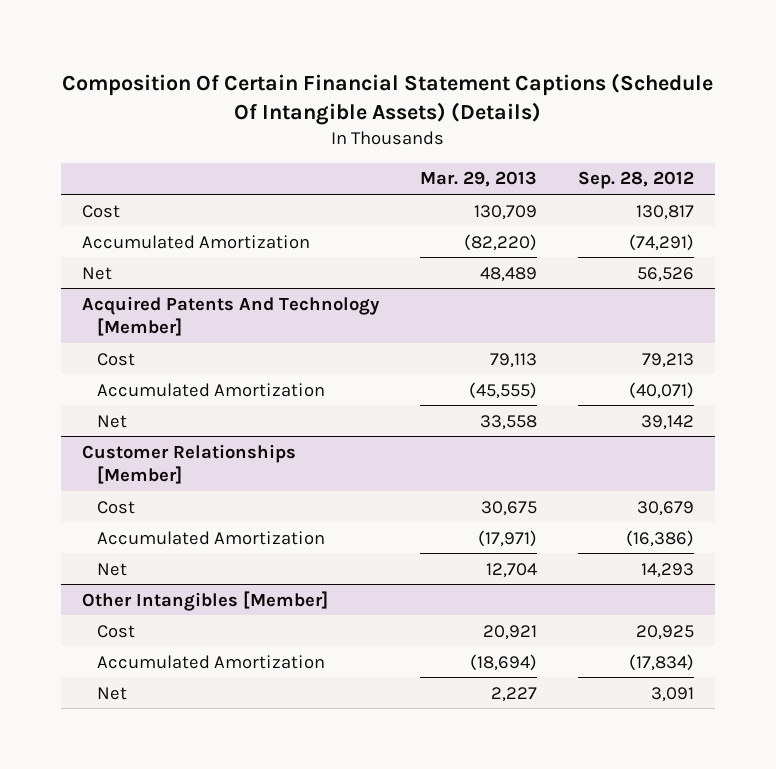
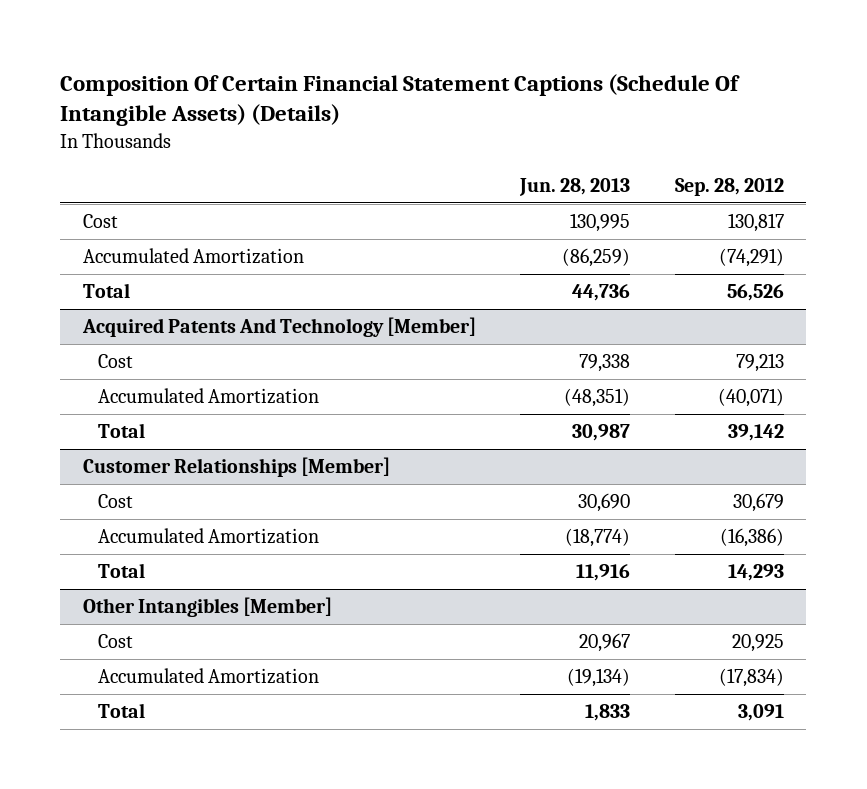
[419,171,537,188] Mar. 29, 2013 -> none
none -> [519,177,631,196] Jun. 28, 2013
[81,266,112,280] Net -> [82,283,130,299] Total
[96,414,127,428] Net -> [97,423,145,439] Total
[96,562,127,576] Net -> [97,563,145,579] Total
[96,686,127,700] Net -> [97,703,145,719] Total

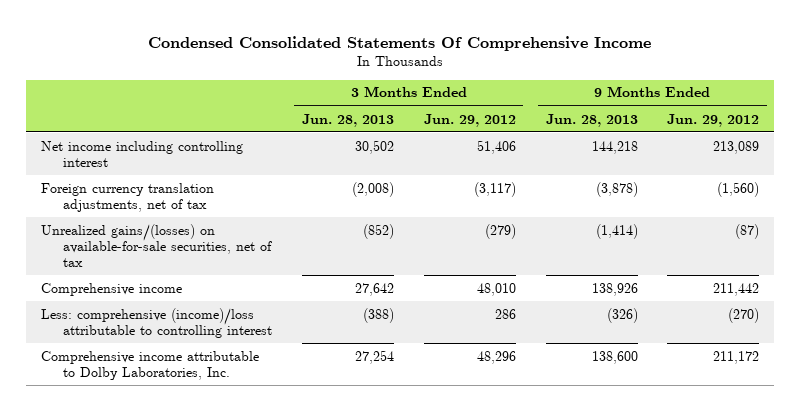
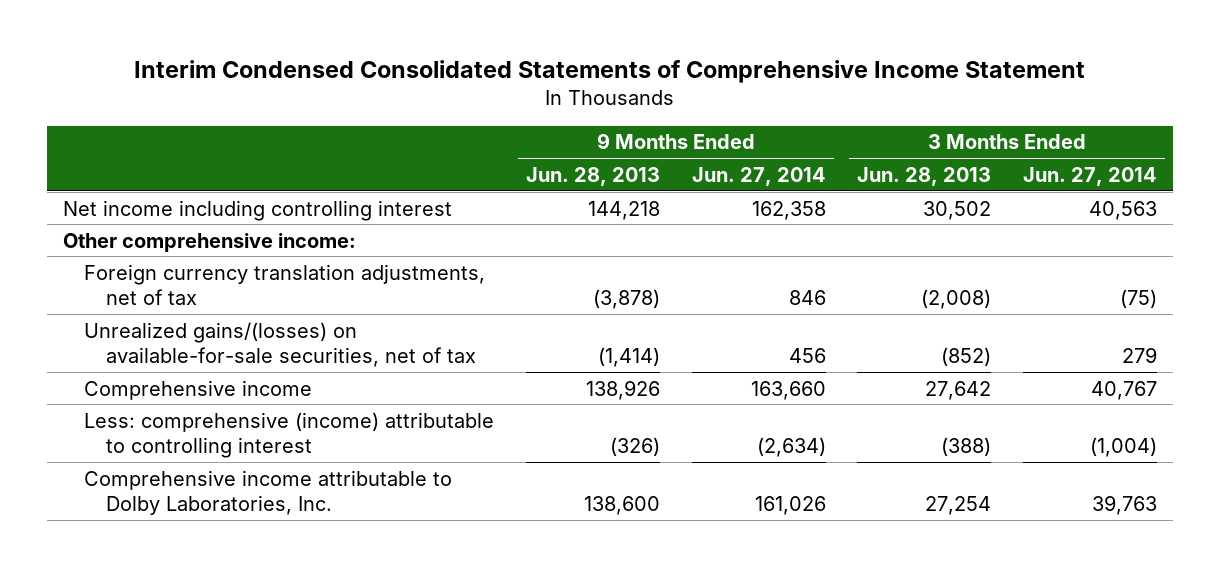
[148,35,652,51] Condensed Consolidated Statements Of Comprehensive Income -> [133,60,1085,84] Interim Condensed Consolidated Statements of Comprehensive Income Statement
[423,113,516,127] Jun. 29, 2012 -> none
[667,113,760,127] Jun. 29, 2012 -> none
none -> [691,166,826,186] Jun. 27, 2014
none -> [1023,166,1158,186] Jun. 27, 2014
none -> [62,232,356,252] Other comprehensive income:
[41,307,272,338] Less: comprehensive (income)/loss attributable to controlling interest -> [84,411,495,459] Less: comprehensive (income) attributable to controlling interest

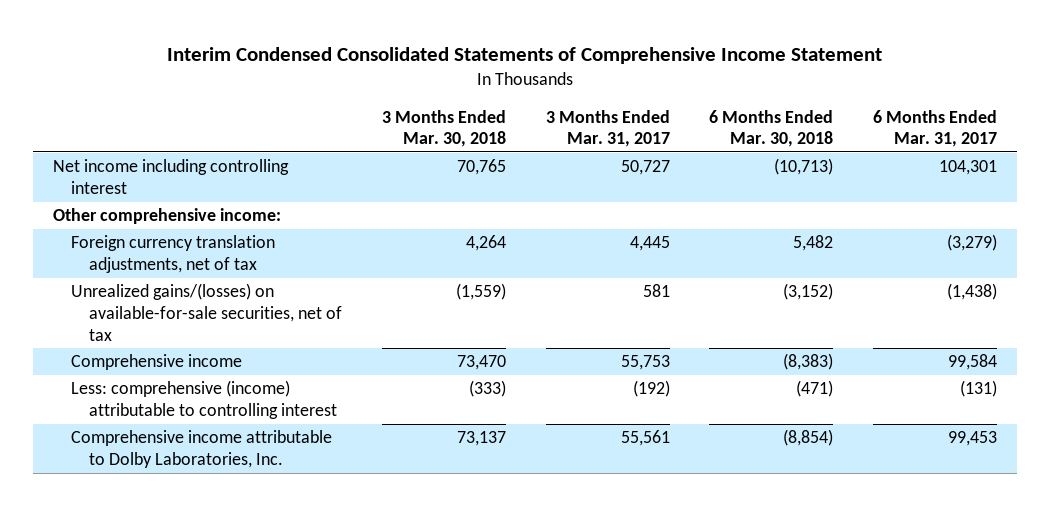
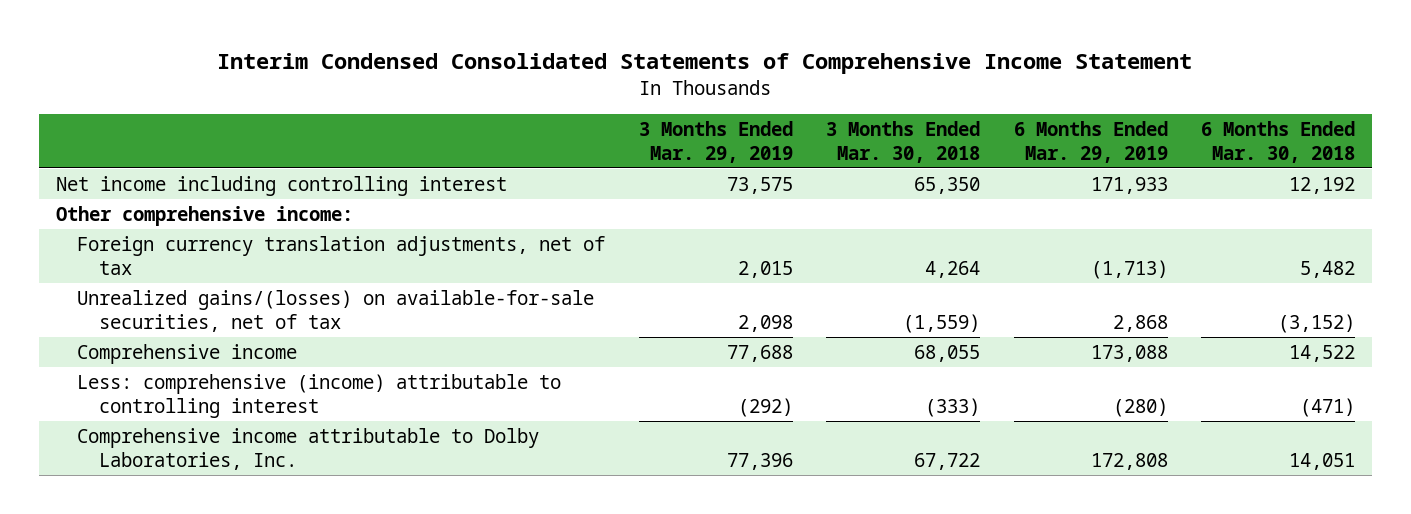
[545,109,670,148] 3 Months Ended Mar. 31, 2017 -> none
[872,109,997,148] 6 Months Ended Mar. 31, 2017 -> none
none -> [638,120,793,164] 3 Months Ended Mar. 29, 2019
none -> [1013,120,1168,164] 6 Months Ended Mar. 29, 2019
[457,159,507,176] 70,765 -> [914,176,981,194] 65,350
[774,158,834,176] (10,713) -> [1289,176,1356,194] 12,192
[457,355,507,371] 73,470 -> [914,344,981,362] 68,055
[783,353,834,371] (8,383) -> [1289,344,1356,362] 14,522
[457,431,507,447] 73,137 -> [914,453,981,471] 67,722
[783,429,834,447] (8,854) -> [1289,453,1356,471] 14,051

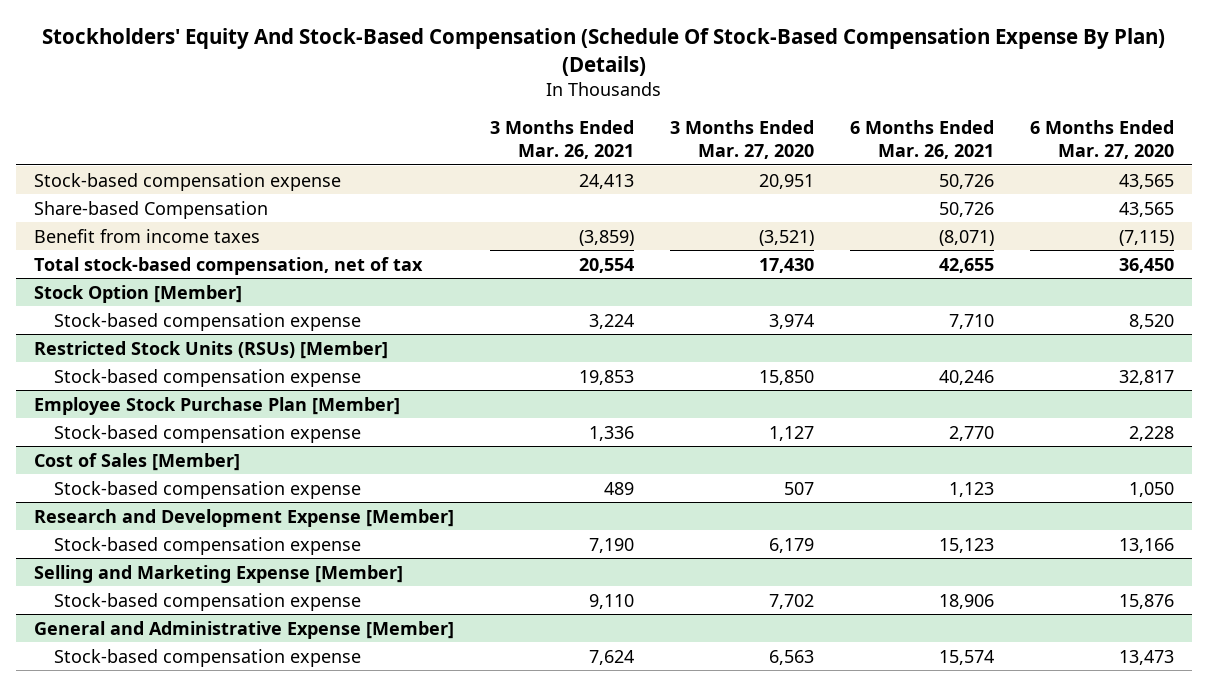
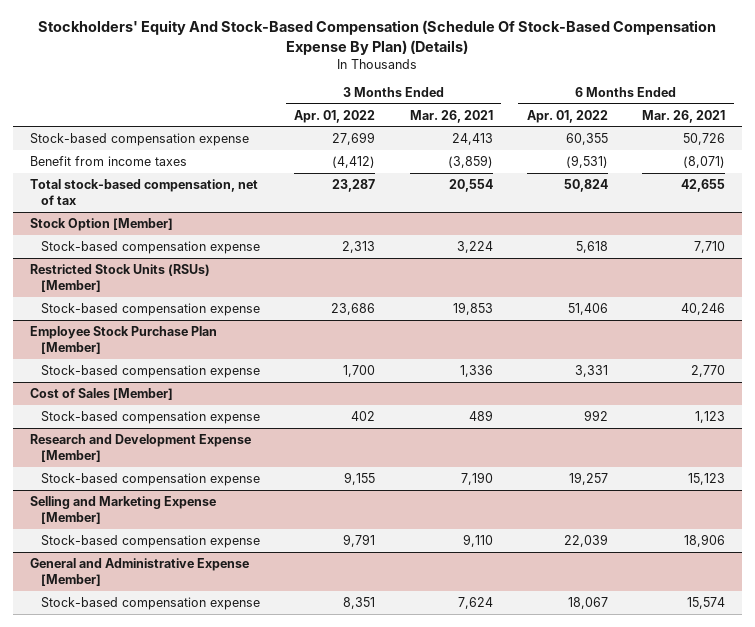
[669,120,814,160] 3 Months Ended Mar. 27, 2020 -> none
[1029,120,1174,160] 6 Months Ended Mar. 27, 2020 -> none
none -> [294,109,376,123] Apr. 01, 2022
none -> [526,109,608,123] Apr. 01, 2022
[33,200,268,219] Share-based Compensation -> none

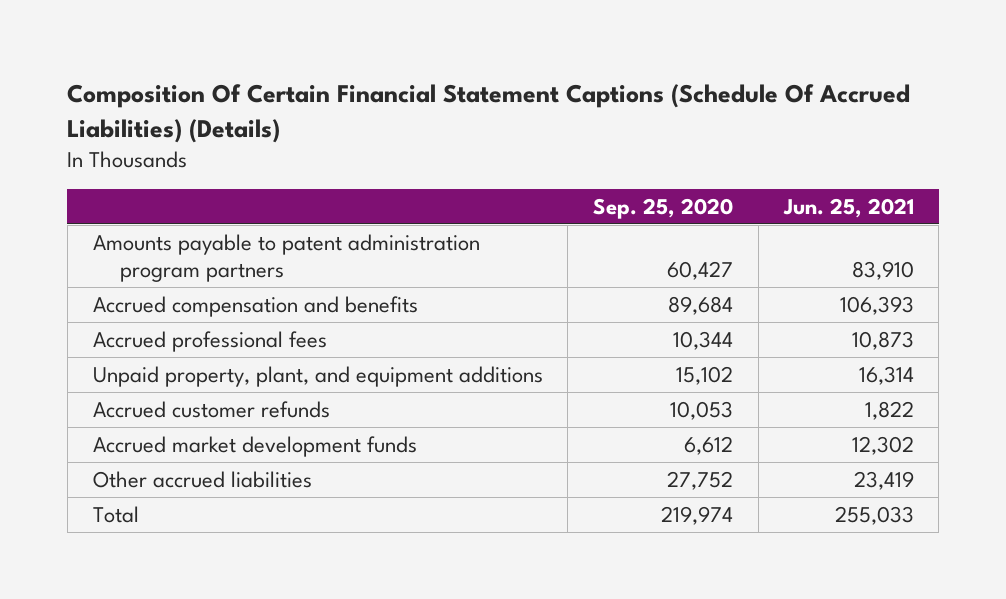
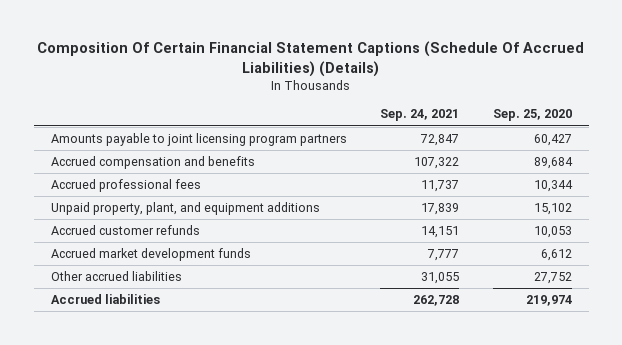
[782,197,914,218] Jun. 25, 2021 -> none
none -> [380,109,460,122] Sep. 24, 2021
[92,233,480,283] Amounts payable to patent administration program partners -> [50,133,347,147] Amounts payable to joint licensing program partners
[92,505,139,523] Total -> [50,294,160,305] Accrued liabilities

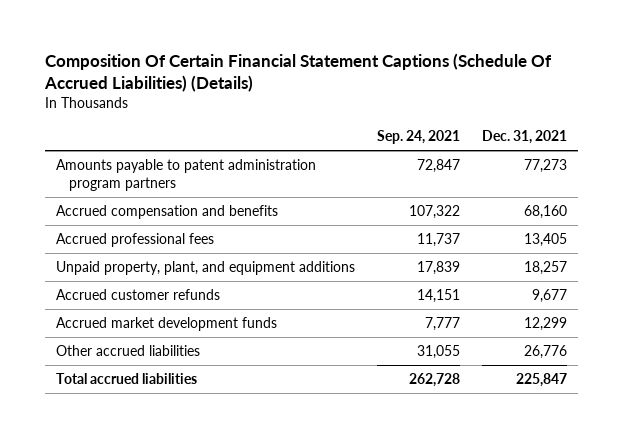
[492,109,572,122] Sep. 25, 2020 -> none
none -> [482,130,568,145] Dec. 31, 2021
[50,133,347,147] Amounts payable to joint licensing program partners -> [56,159,317,191] Amounts payable to patent administration program partners
[50,294,160,305] Accrued liabilities -> [56,373,198,385] Total accrued liabilities

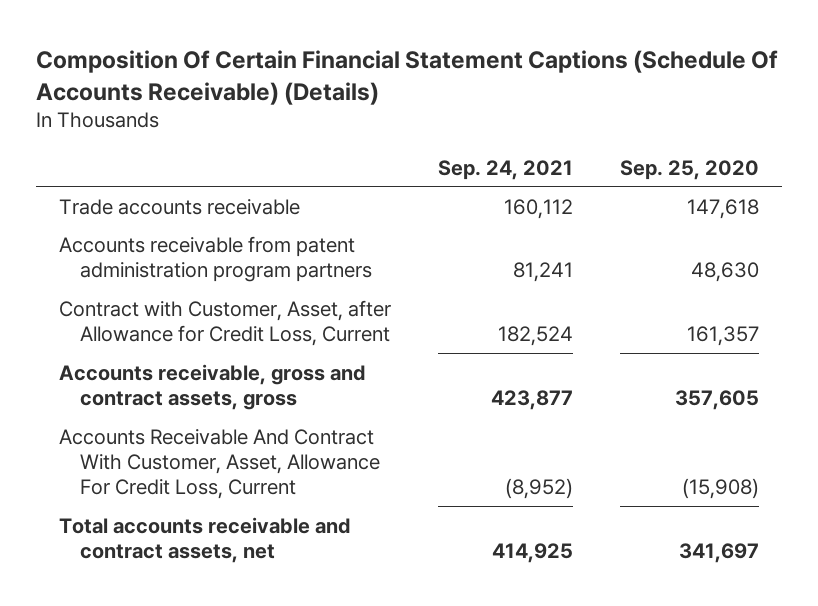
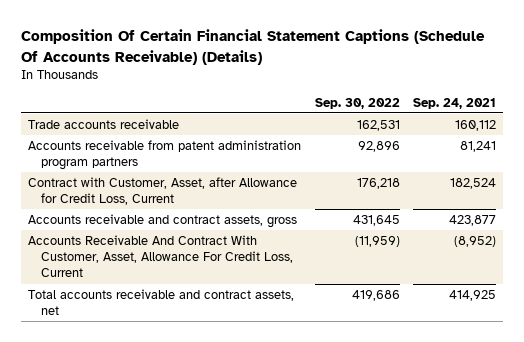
[619,159,759,180] Sep. 25, 2020 -> none
none -> [314,97,400,109] Sep. 30, 2022
[59,363,367,410] Accounts receivable, gross and contract assets, gross -> [28,213,298,228] Accounts receivable and contract assets, gross

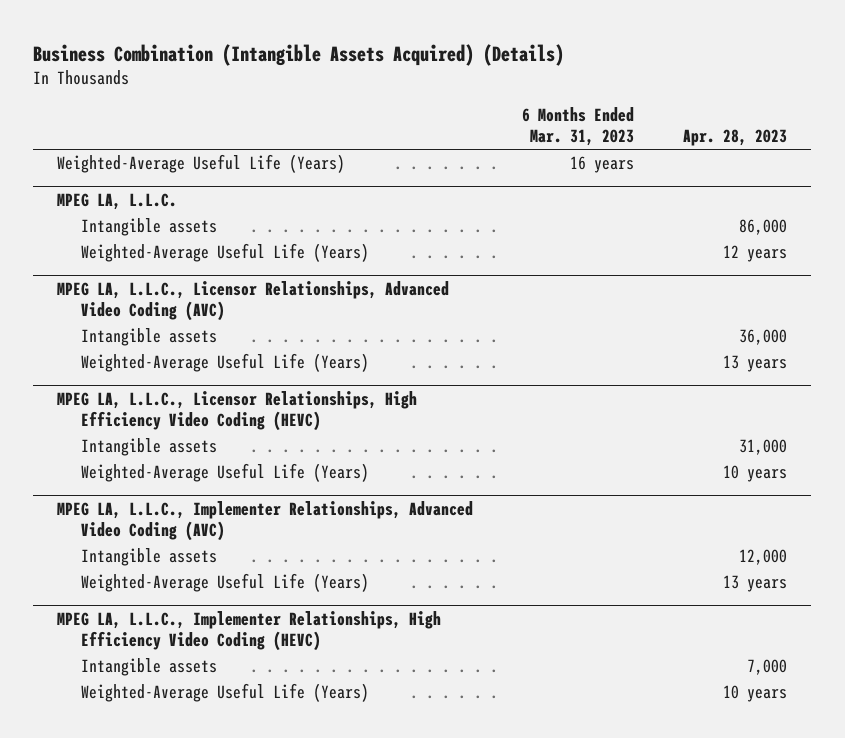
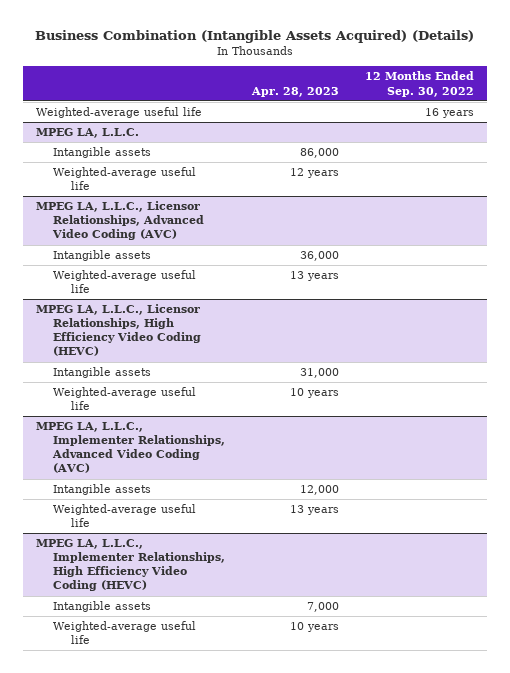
[522,107,635,147] 6 Months Ended Mar. 31, 2023 -> none
none -> [364,71,474,97] 12 Months Ended Sep. 30, 2022
[57,154,346,174] Weighted-Average Useful Life (Years) -> [36,107,203,119] Weighted-average useful life
[80,243,369,263] Weighted-Average Useful Life (Years) -> [53,167,197,191] Weighted-average useful life
[80,353,369,373] Weighted-Average Useful Life (Years) -> [53,270,197,294] Weighted-average useful life
[80,463,369,483] Weighted-Average Useful Life (Years) -> [53,387,197,411] Weighted-average useful life
[80,573,369,593] Weighted-Average Useful Life (Years) -> [53,504,197,528] Weighted-average useful life
[80,683,369,703] Weighted-Average Useful Life (Years) -> [53,621,197,645] Weighted-average useful life

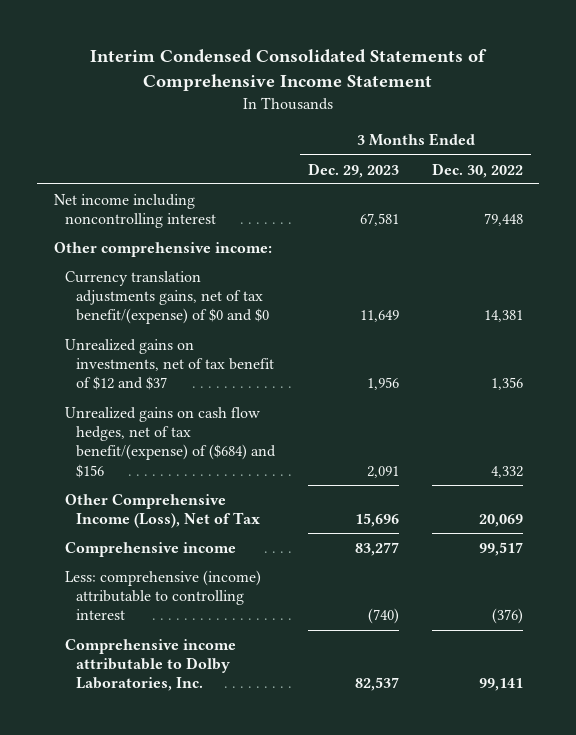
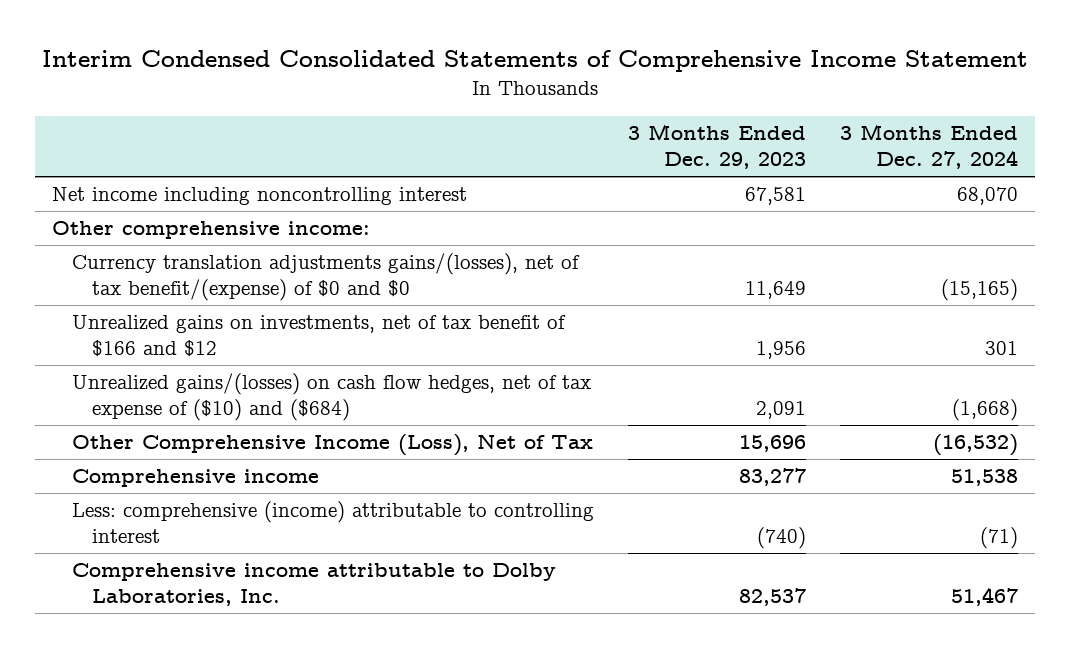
[431,162,523,178] Dec. 30, 2022 -> none
none -> [840,124,1019,170] 3 Months Ended Dec. 27, 2024
[64,270,270,325] Currency translation adjustments gains, net of tax benefit/(expense) of $0 and $0 -> [72,253,581,302] Currency translation adjustments gains/(losses), net of tax benefit/(expense) of $0 and $0
[64,338,275,391] Unrealized gains on investments, net of tax benefit of $12 and $37 -> [72,315,567,358] Unrealized gains on investments, net of tax benefit of $166 and $12
[64,406,277,478] Unrealized gains on cash flow hedges, net of tax benefit/(expense) of ($684) and $156 -> [72,373,592,422] Unrealized gains/(losses) on cash flow hedges, net of tax expense of ($10) and ($684)

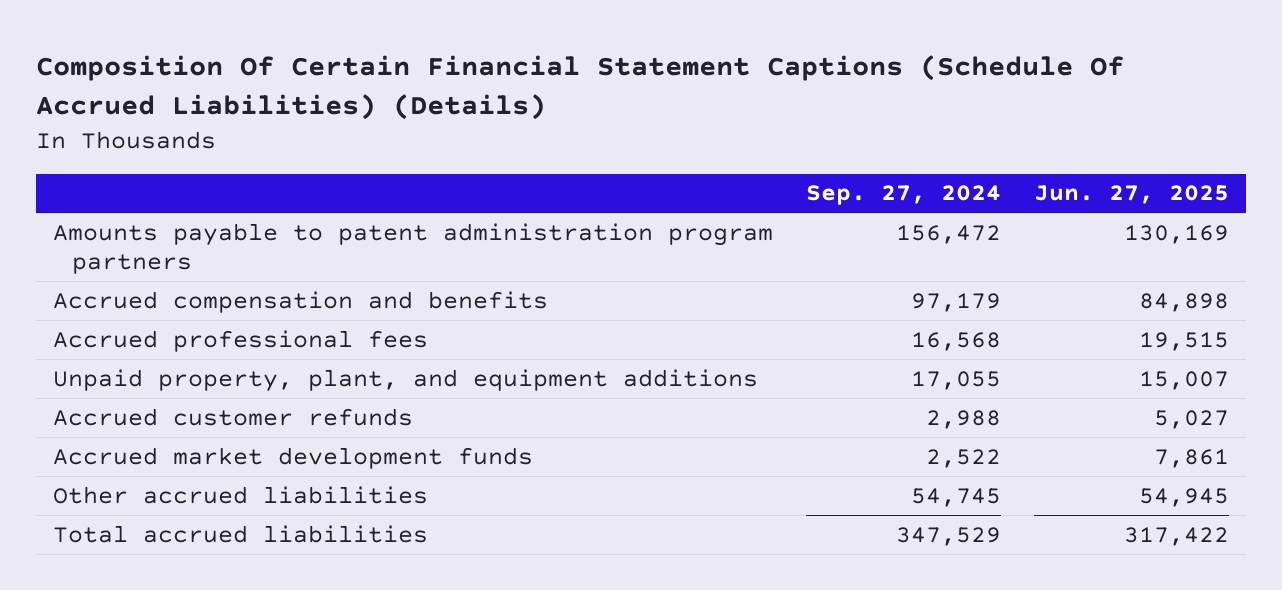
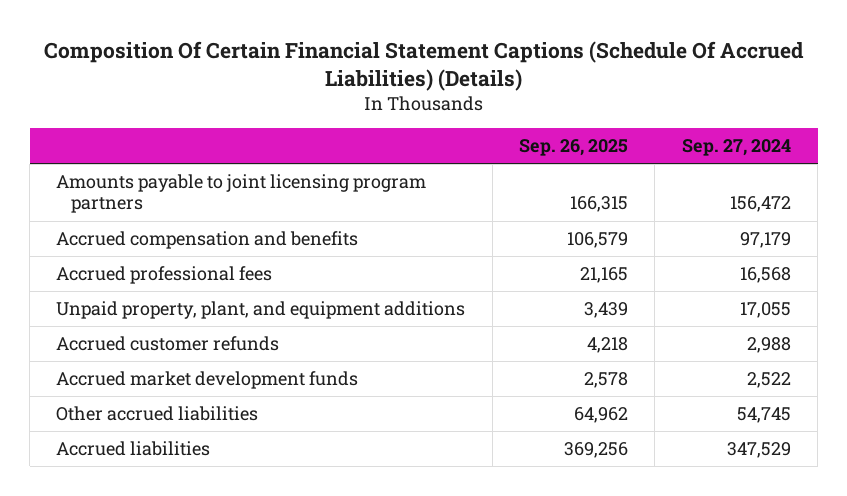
[1034,185,1230,205] Jun. 27, 2025 -> none
none -> [519,139,629,157] Sep. 26, 2025
[52,222,773,274] Amounts payable to patent administration program partners -> [56,174,427,214] Amounts payable to joint licensing program partners
[52,524,428,543] Total accrued liabilities -> [56,441,211,457] Accrued liabilities

